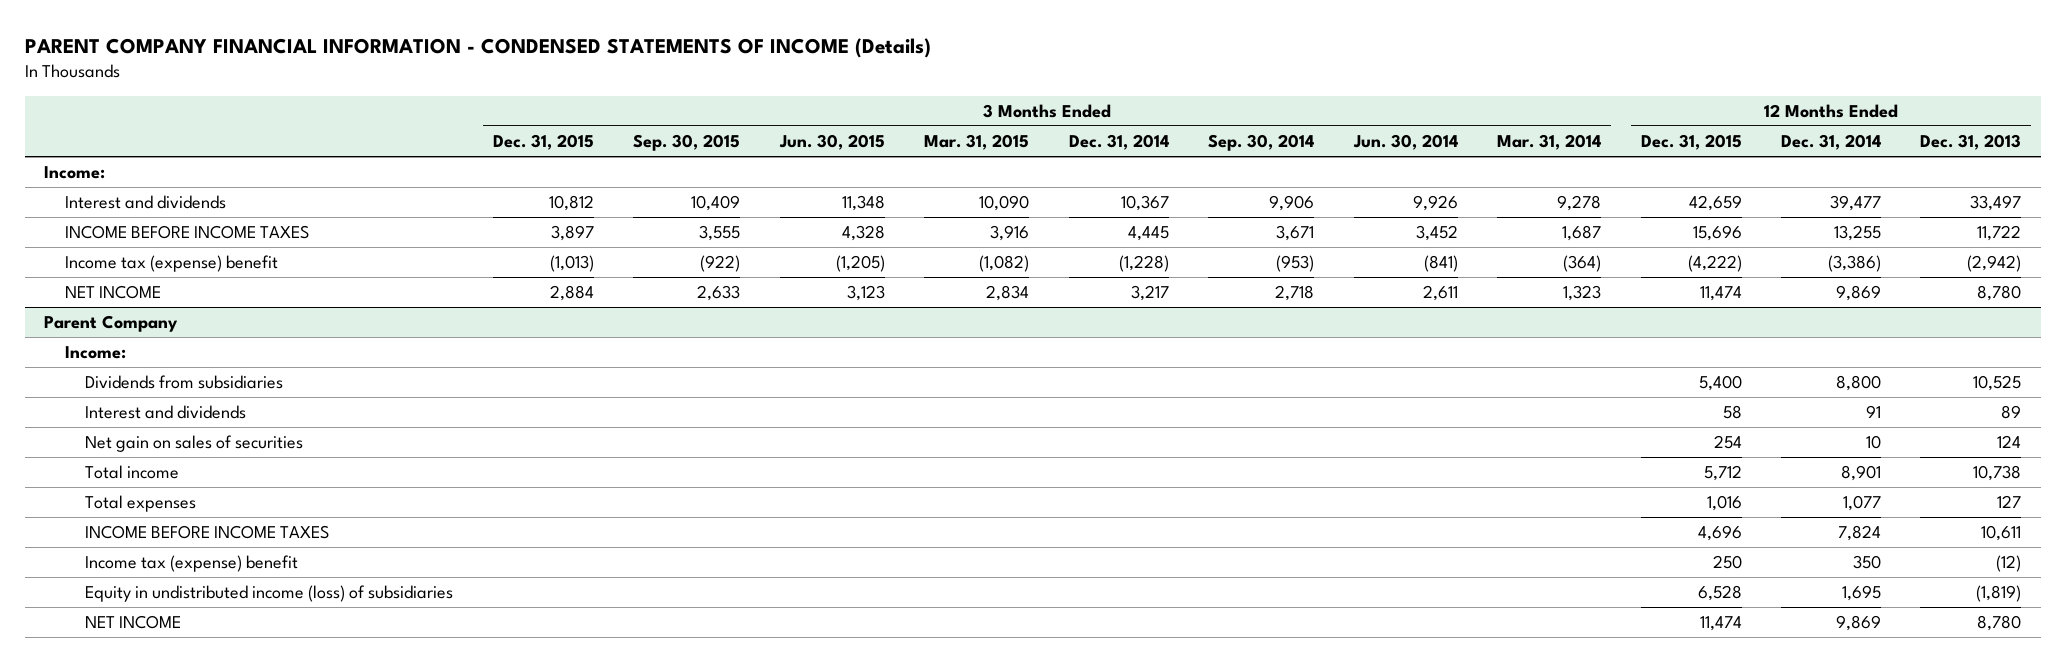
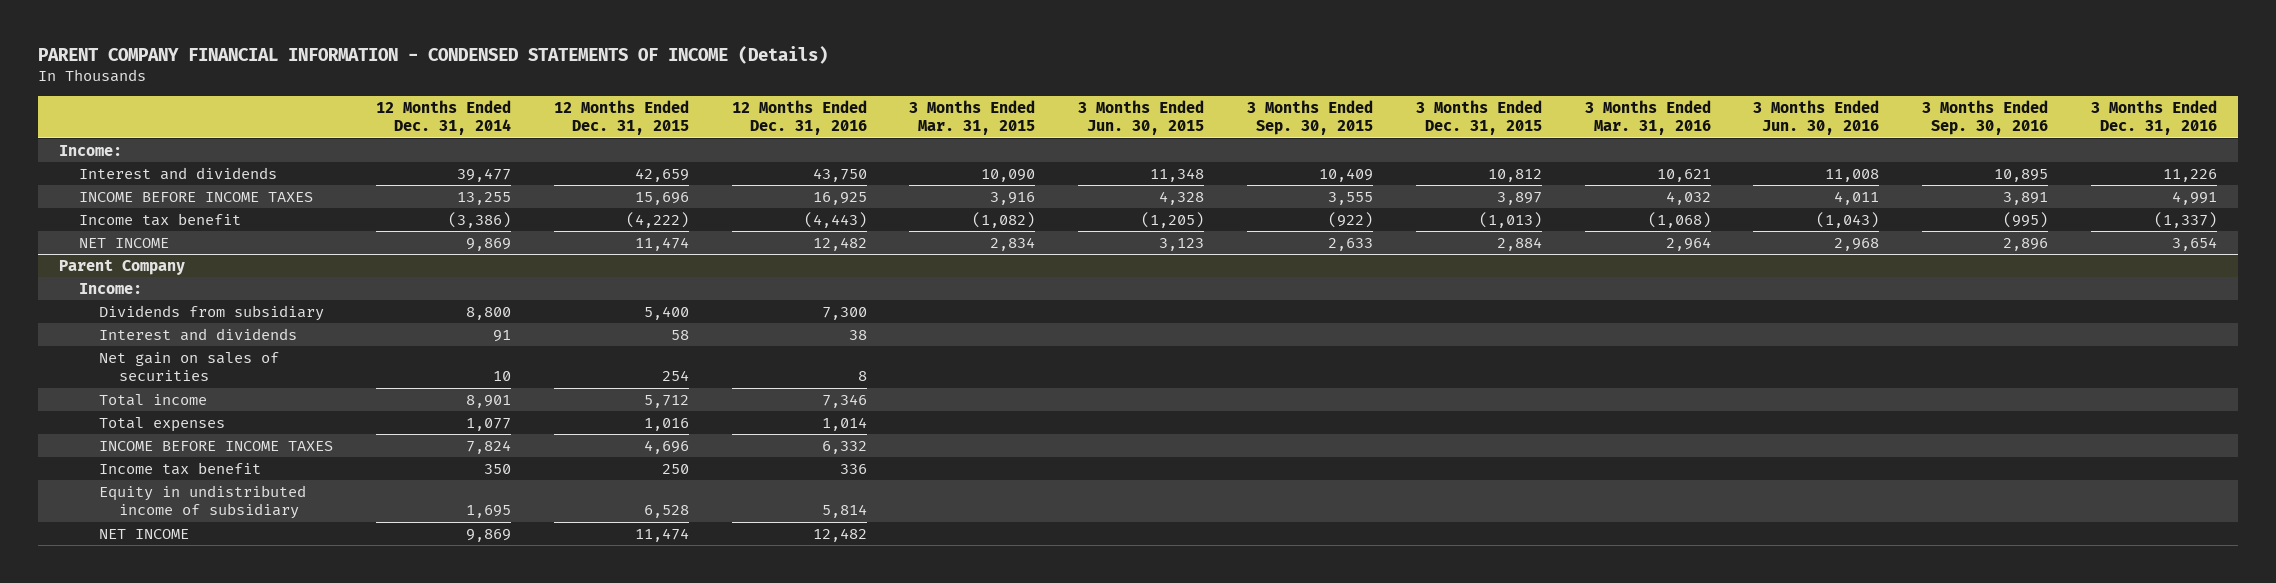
[1068,134,1169,151] Dec. 31, 2014 -> none
[1208,134,1315,152] Sep. 30, 2014 -> none
[1352,134,1458,151] Jun. 30, 2014 -> none
[1497,134,1602,151] Mar. 31, 2014 -> none
[1920,134,2022,151] Dec. 31, 2013 -> none
none -> [731,99,867,136] 12 Months Ended Dec. 31, 2016
none -> [1584,99,1711,136] 3 Months Ended Mar. 31, 2016
none -> [1753,99,1880,136] 3 Months Ended Jun. 30, 2016
none -> [1922,99,2049,136] 3 Months Ended Sep. 30, 2016
none -> [2091,99,2218,136] 3 Months Ended Dec. 31, 2016
[64,255,278,273] Income tax (expense) benefit -> [79,212,242,226] Income tax benefit
[85,375,284,390] Dividends from subsidiaries -> [99,304,325,321] Dividends from subsidiary
[85,555,299,573] Income tax (expense) benefit -> [99,461,262,475] Income tax benefit
[85,585,454,603] Equity in undistributed income (loss) of subsidiaries -> [99,484,307,520] Equity in undistributed income of subsidiary

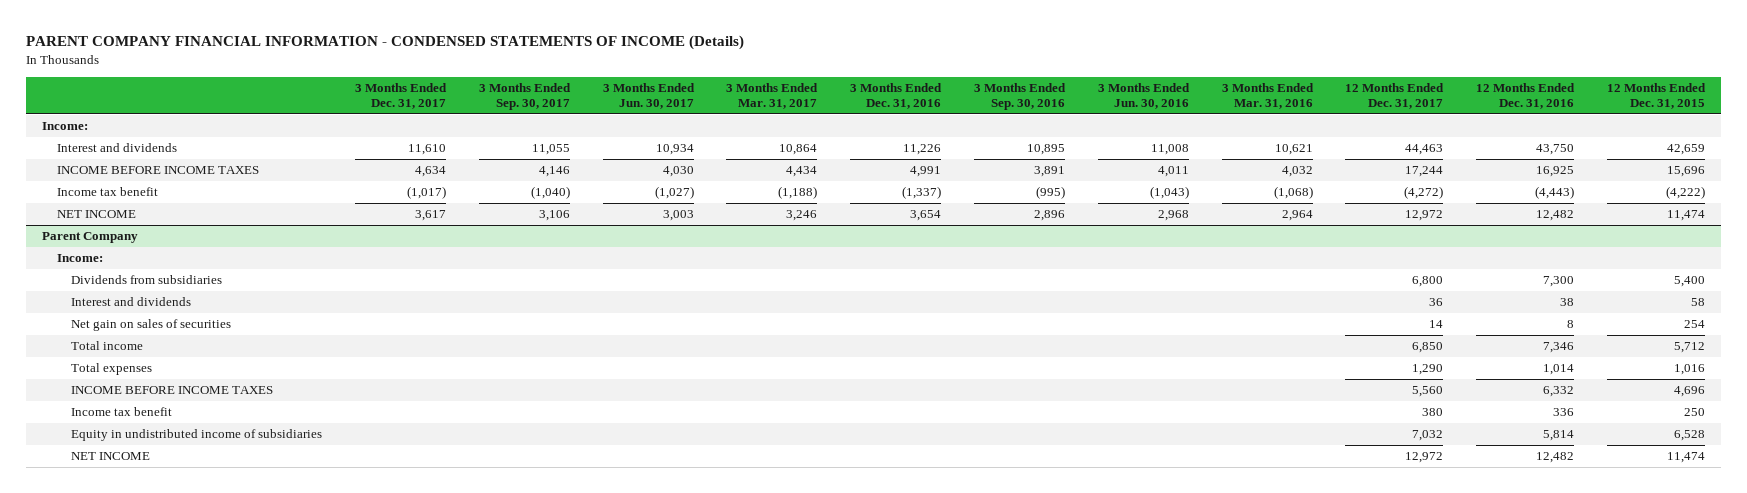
[376,99,512,136] 12 Months Ended Dec. 31, 2014 -> none
[909,99,1036,136] 3 Months Ended Mar. 31, 2015 -> none
[1078,99,1205,136] 3 Months Ended Jun. 30, 2015 -> none
[1247,99,1374,136] 3 Months Ended Sep. 30, 2015 -> none
[1415,99,1542,136] 3 Months Ended Dec. 31, 2015 -> none
none -> [355,82,448,110] 3 Months Ended Dec. 31, 2017
none -> [478,82,571,111] 3 Months Ended Sep. 30, 2017
none -> [602,82,695,110] 3 Months Ended Jun. 30, 2017
none -> [726,82,819,110] 3 Months Ended Mar. 31, 2017
none -> [1345,82,1445,110] 12 Months Ended Dec. 31, 2017
[99,304,325,321] Dividends from subsidiary -> [71,275,223,285] Dividends from subsidiaries
[99,484,307,520] Equity in undistributed income of subsidiary -> [71,429,323,442] Equity in undistributed income of subsidiaries

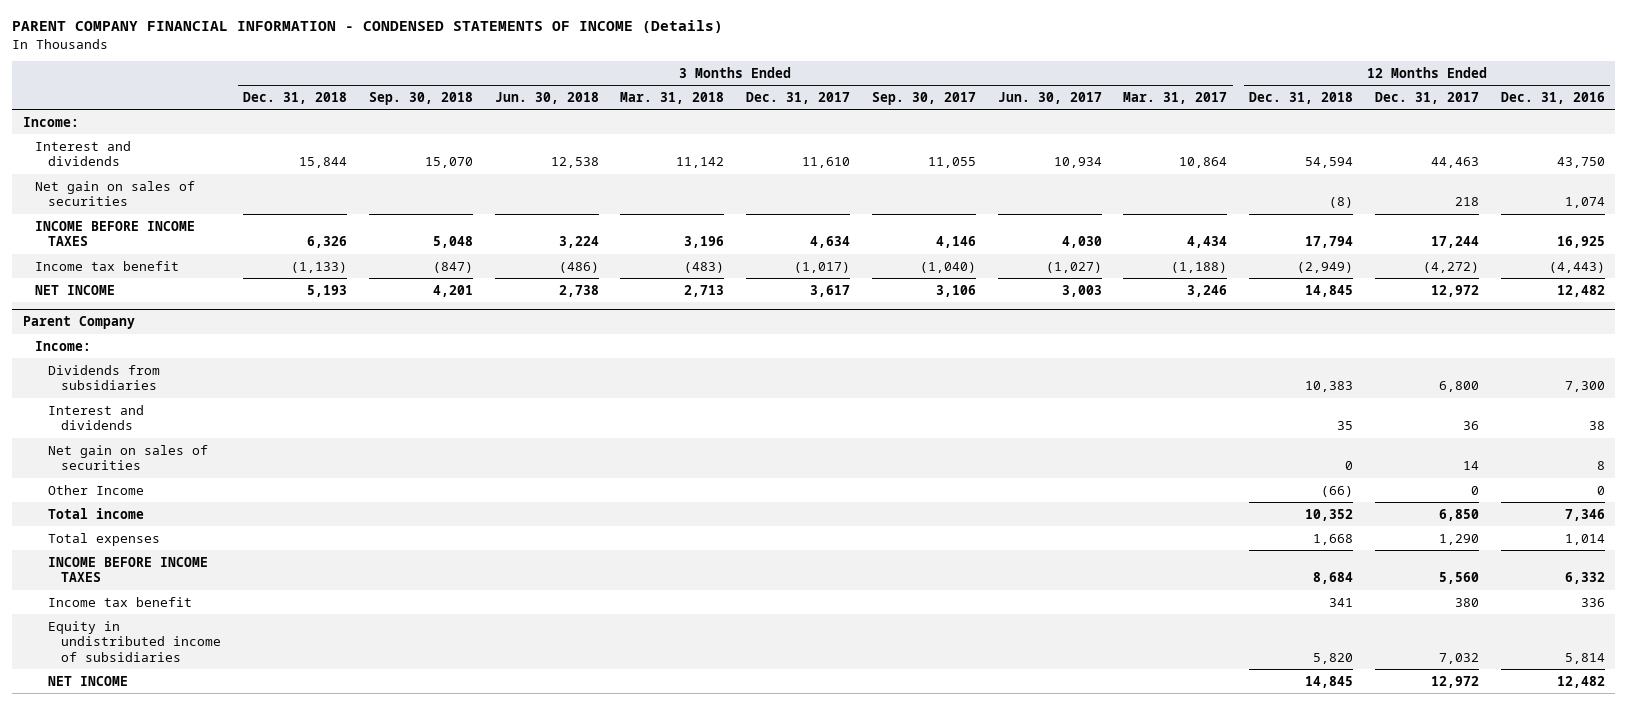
[850,82,943,110] 3 Months Ended Dec. 31, 2016 -> none
[974,82,1067,111] 3 Months Ended Sep. 30, 2016 -> none
[1097,82,1190,110] 3 Months Ended Jun. 30, 2016 -> none
[1221,82,1314,110] 3 Months Ended Mar. 31, 2016 -> none
[1607,82,1707,110] 12 Months Ended Dec. 31, 2015 -> none
none -> [243,91,348,104] Dec. 31, 2018
none -> [368,91,473,105] Sep. 30, 2018
none -> [494,91,599,104] Jun. 30, 2018
none -> [620,91,725,104] Mar. 31, 2018
none -> [1249,91,1354,104] Dec. 31, 2018
none -> [35,180,196,207] Net gain on sales of securities
none -> [48,484,145,495] Other Income

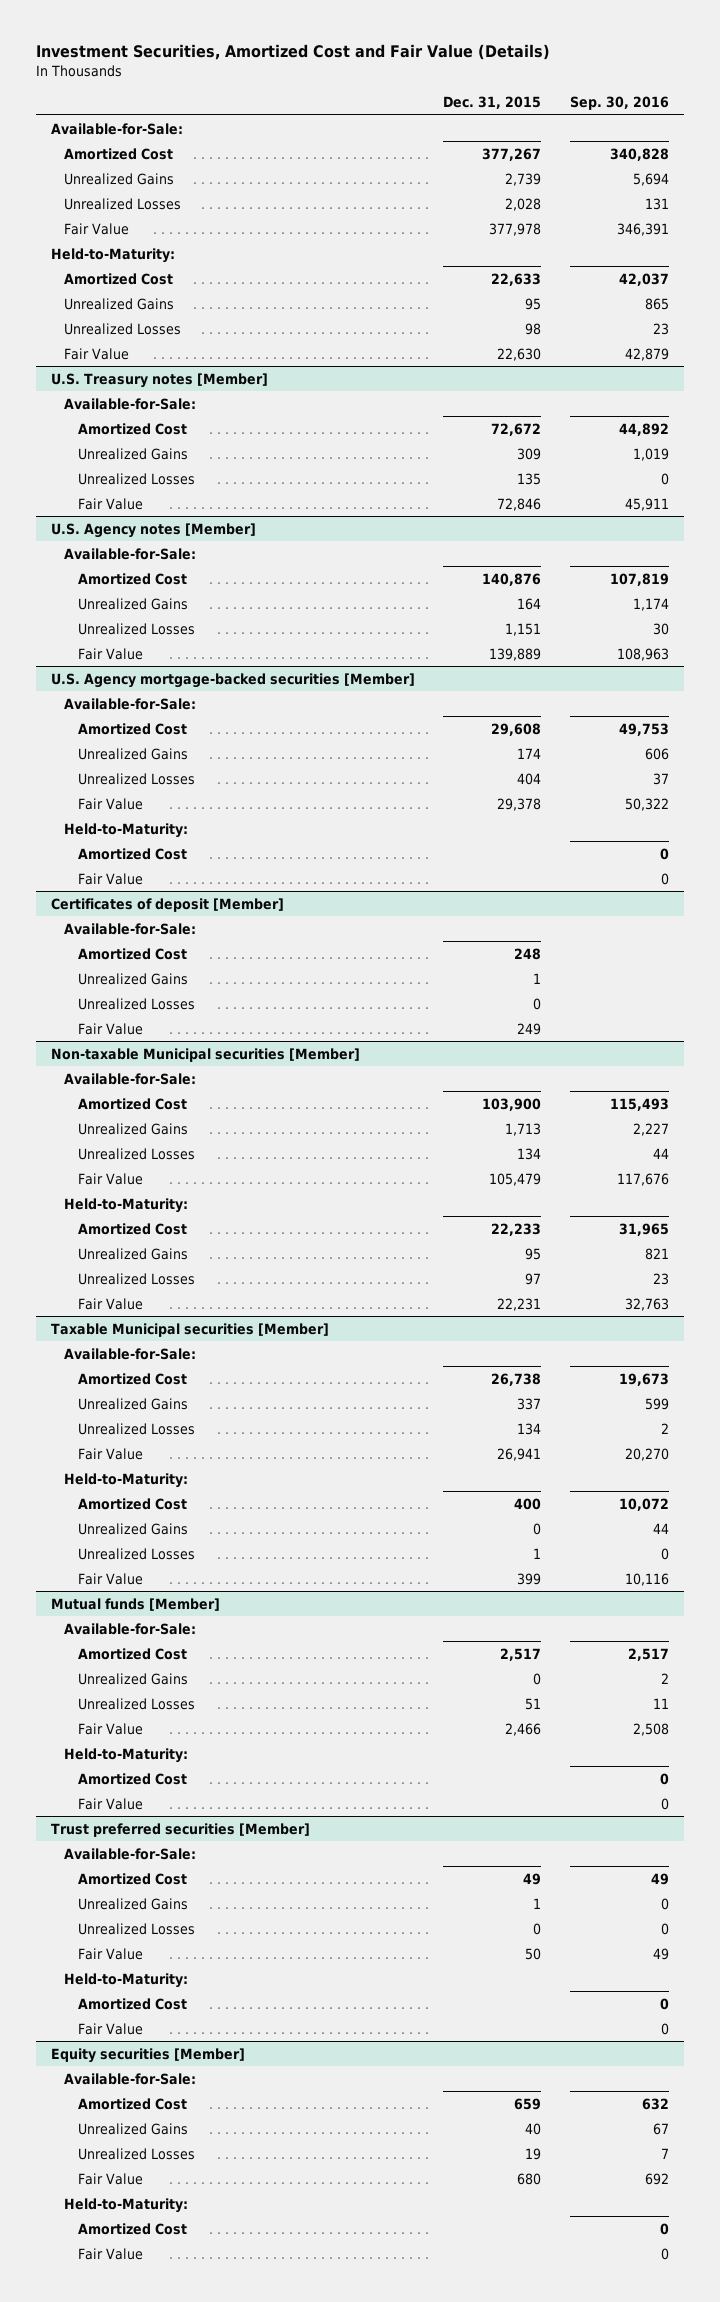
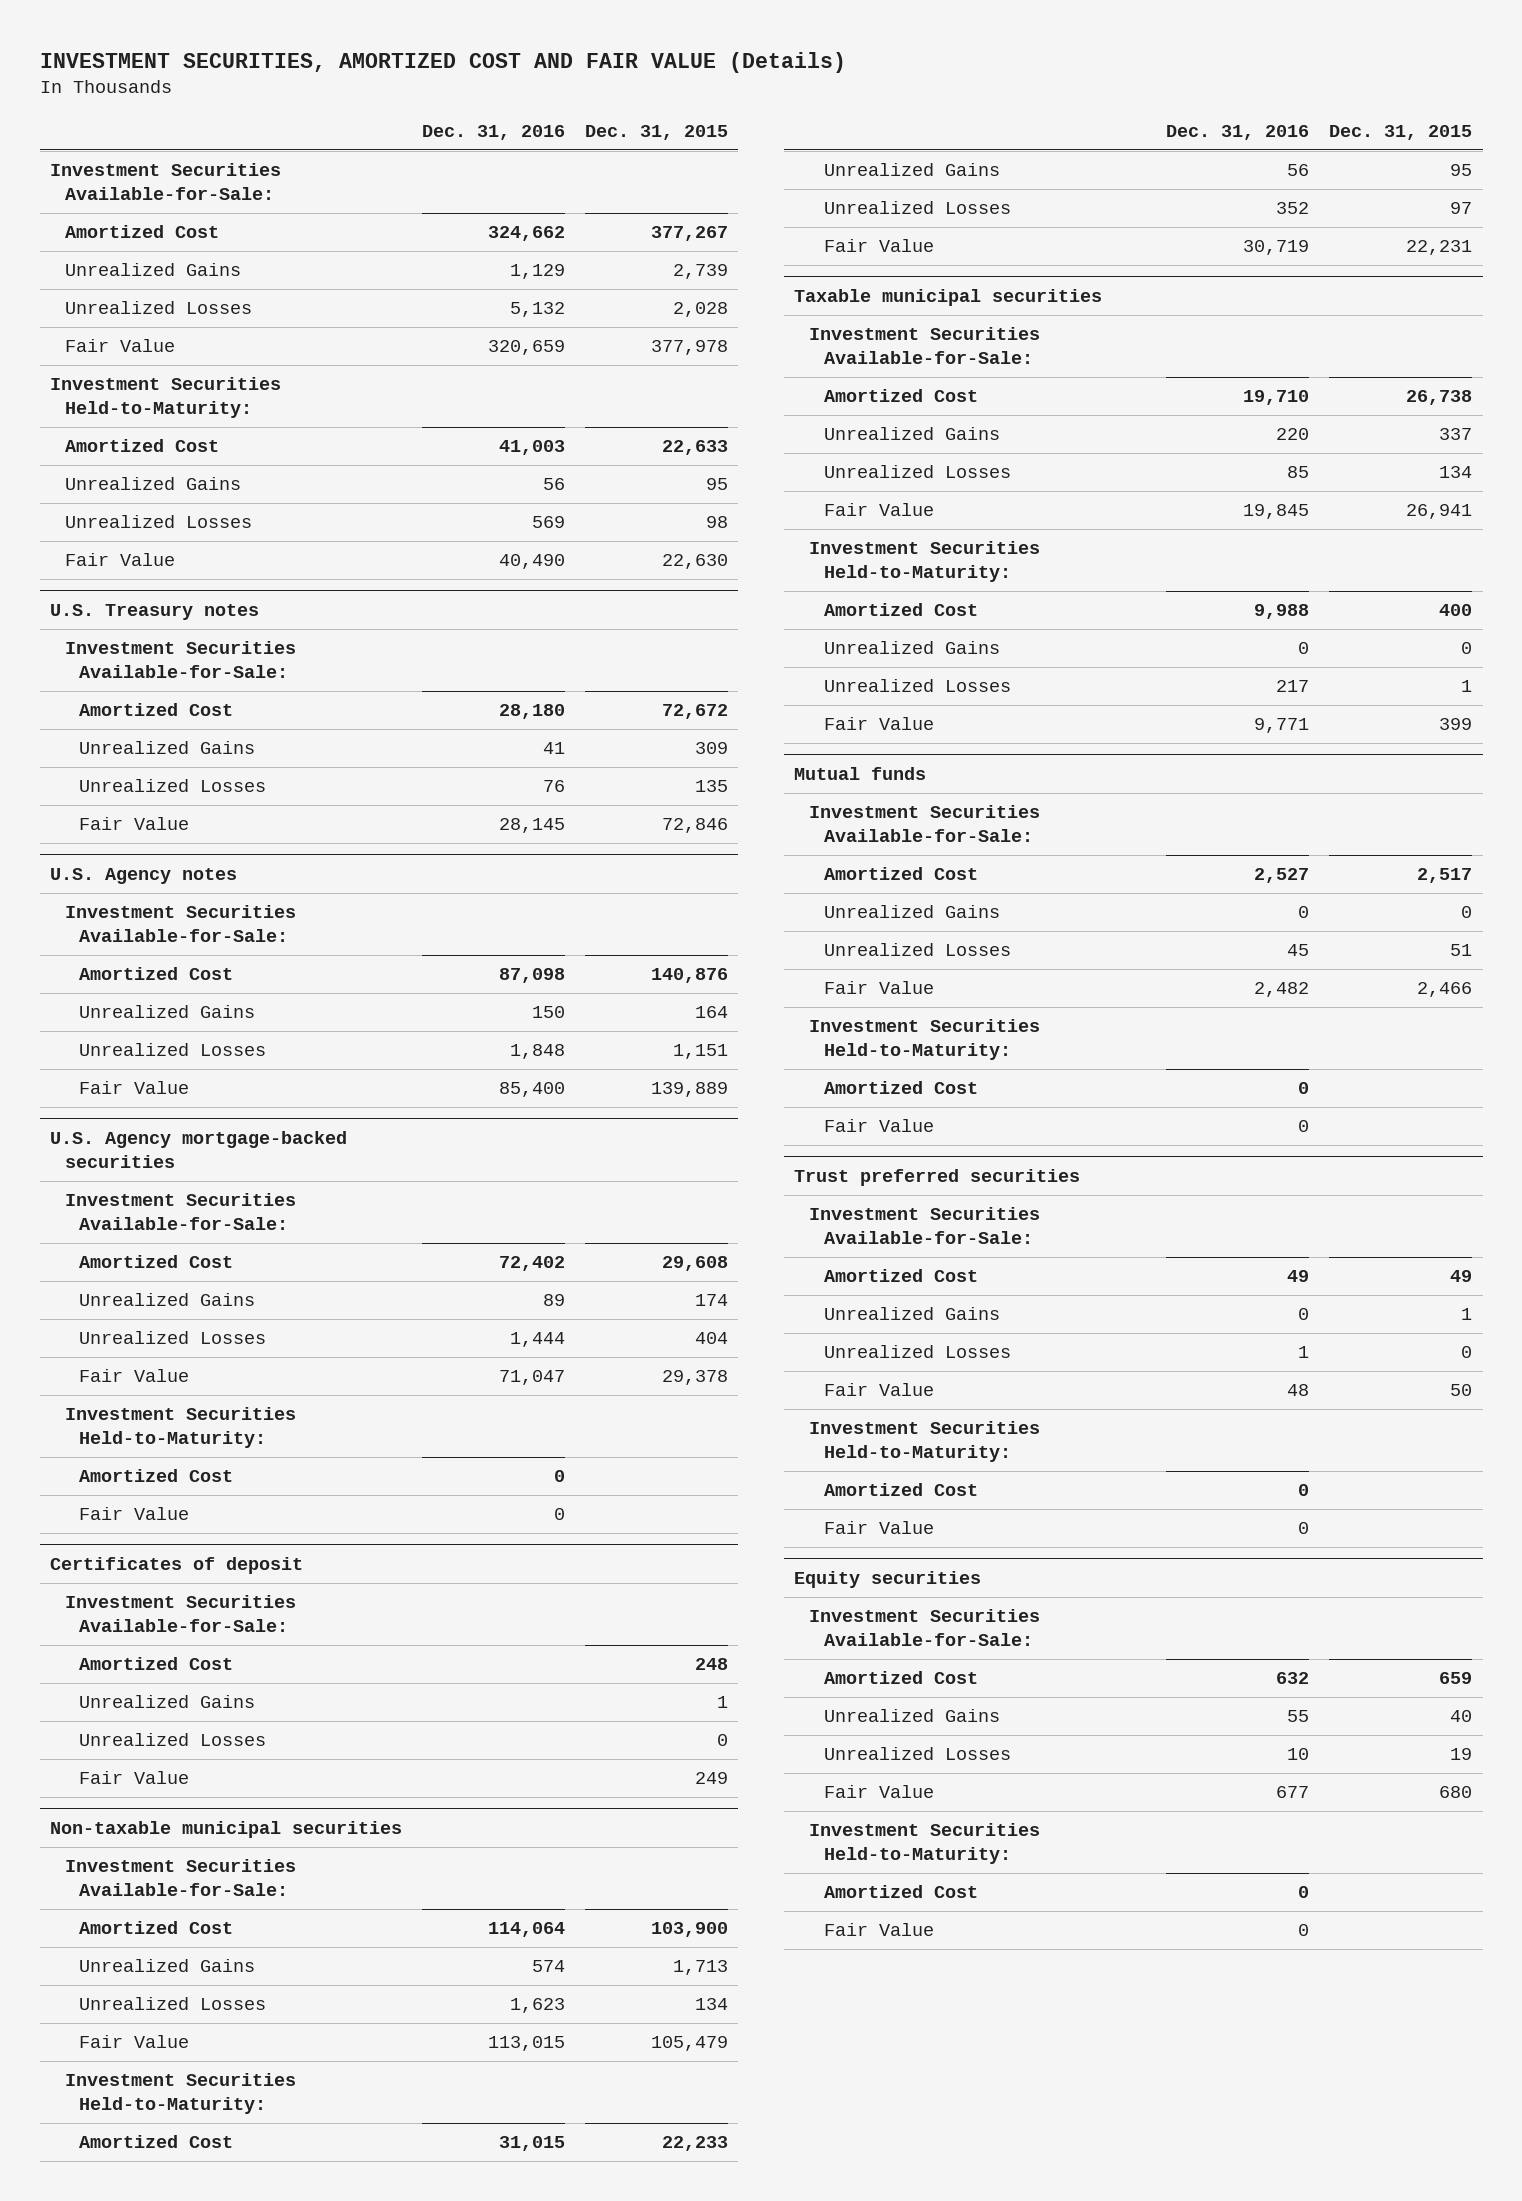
[36,44,551,61] Investment Securities, Amortized Cost and Fair Value (Details) -> [39,52,846,74] INVESTMENT SECURITIES, AMORTIZED COST AND FAIR VALUE (Details)
[570,96,670,111] Sep. 30, 2016 -> none
none -> [421,124,565,140] Dec. 31, 2016
[50,122,183,135] Available-for-Sale: -> [49,163,281,200] Investment Securities Available-for-Sale:
[50,247,175,263] Held-to-Maturity: -> [49,377,281,418] Investment Securities Held-to-Maturity:
[50,372,268,388] U.S. Treasury notes [Member] -> [49,604,259,621] U.S. Treasury notes
[64,397,197,410] Available-for-Sale: -> [64,641,296,678] Investment Securities Available-for-Sale:
[50,522,256,538] U.S. Agency notes [Member] -> [49,868,237,885] U.S. Agency notes
[64,547,197,560] Available-for-Sale: -> [64,905,296,942] Investment Securities Available-for-Sale:
[50,672,415,688] U.S. Agency mortgage-backed securities [Member] -> [49,1131,347,1168] U.S. Agency mortgage-backed securities
[64,697,197,710] Available-for-Sale: -> [64,1193,296,1230] Investment Securities Available-for-Sale:
[64,822,189,838] Held-to-Maturity: -> [64,1407,296,1448] Investment Securities Held-to-Maturity:
[50,897,284,912] Certificates of deposit [Member] -> [49,1557,303,1575] Certificates of deposit
[64,922,197,935] Available-for-Sale: -> [64,1595,296,1632] Investment Securities Available-for-Sale:
[50,1047,360,1062] Non-taxable Municipal securities [Member] -> [49,1821,402,1839] Non-taxable municipal securities
[64,1072,197,1085] Available-for-Sale: -> [64,1859,296,1896] Investment Securities Available-for-Sale:
[64,1197,189,1213] Held-to-Maturity: -> [64,2073,296,2114] Investment Securities Held-to-Maturity:
[50,1322,329,1337] Taxable Municipal securities [Member] -> [794,289,1103,307] Taxable municipal securities
[64,1347,197,1360] Available-for-Sale: -> [809,327,1041,364] Investment Securities Available-for-Sale:
[64,1472,189,1488] Held-to-Maturity: -> [809,541,1041,582] Investment Securities Held-to-Maturity:
[50,1597,220,1611] Mutual funds [Member] -> [794,767,927,781] Mutual funds
[64,1622,197,1635] Available-for-Sale: -> [809,805,1041,842] Investment Securities Available-for-Sale:
[64,1747,189,1763] Held-to-Maturity: -> [809,1019,1041,1060] Investment Securities Held-to-Maturity:
[50,1822,310,1837] Trust preferred securities [Member] -> [794,1169,1081,1187] Trust preferred securities
[64,1847,197,1860] Available-for-Sale: -> [809,1207,1041,1244] Investment Securities Available-for-Sale:
[64,1972,189,1988] Held-to-Maturity: -> [809,1421,1041,1462] Investment Securities Held-to-Maturity:
[50,2047,245,2063] Equity securities [Member] -> [794,1571,982,1589] Equity securities
[64,2072,197,2085] Available-for-Sale: -> [809,1609,1041,1646] Investment Securities Available-for-Sale:
[64,2197,189,2213] Held-to-Maturity: -> [809,1823,1041,1864] Investment Securities Held-to-Maturity:

